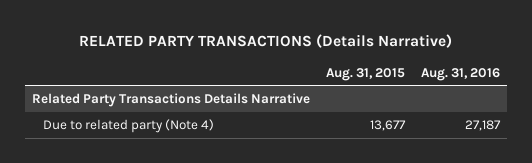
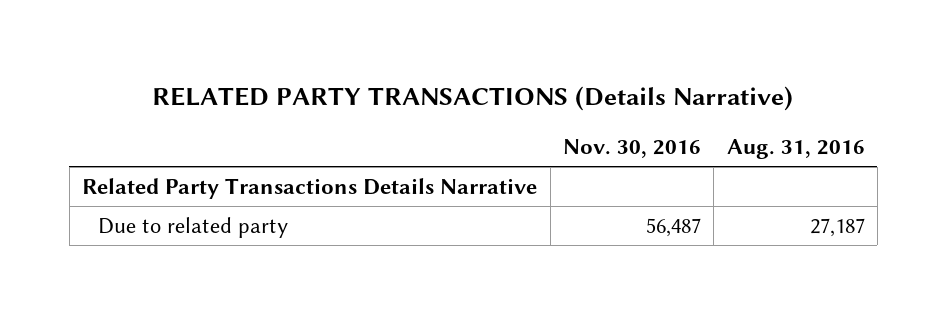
[325,67,405,81] Aug. 31, 2015 -> none
none -> [562,139,701,159] Nov. 30, 2016
[43,119,215,134] Due to related party (Note 4) -> [98,216,289,238] Due to related party

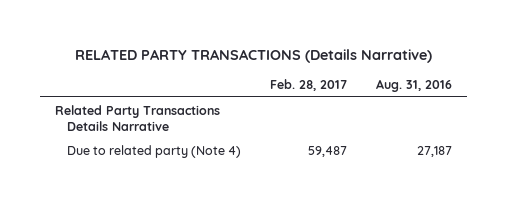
[562,139,701,159] Nov. 30, 2016 -> none
none -> [270,79,348,92] Feb. 28, 2017
[98,216,289,238] Due to related party -> [67,144,242,158] Due to related party (Note 4)

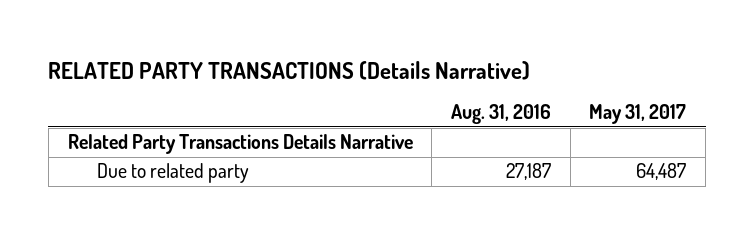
[270,79,348,92] Feb. 28, 2017 -> none
none -> [589,104,687,125] May 31, 2017
[67,144,242,158] Due to related party (Note 4) -> [96,163,249,184] Due to related party

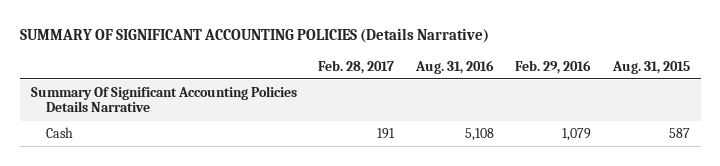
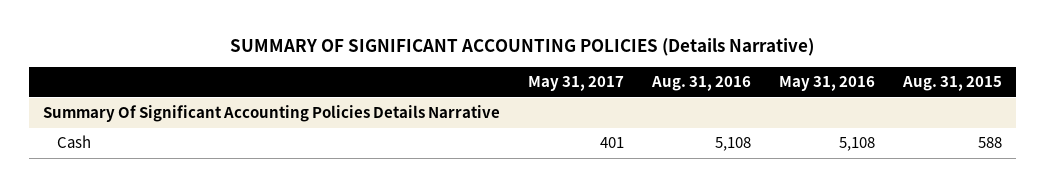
[318,59,395,74] Feb. 28, 2017 -> none
[515,59,592,74] Feb. 29, 2016 -> none
none -> [527,76,624,92] May 31, 2017
none -> [779,76,876,92] May 31, 2016
[668,128,690,139] 587 -> [978,137,1003,149] 588

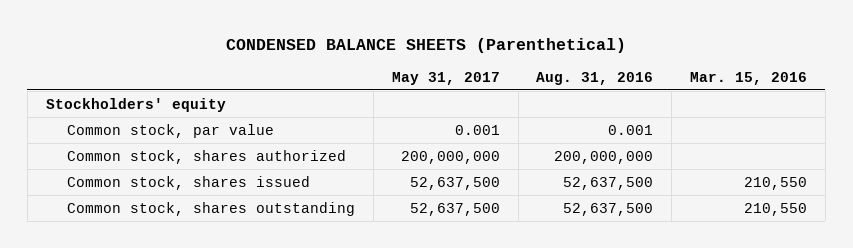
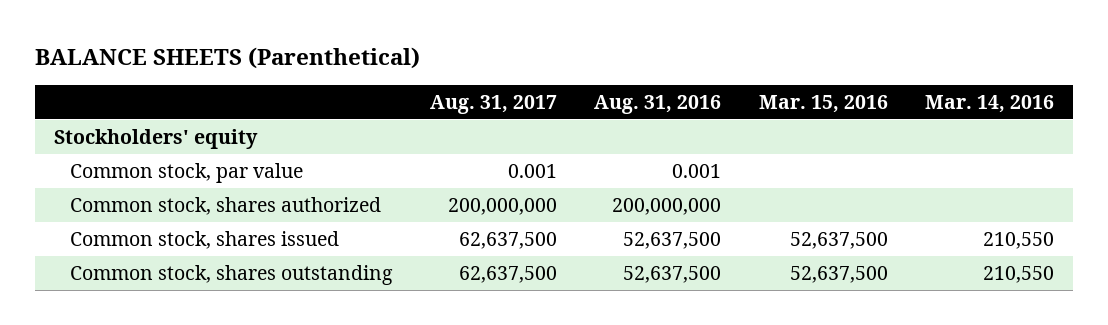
[226,37,627,53] CONDENSED BALANCE SHEETS (Parenthetical) -> [35,47,421,70] BALANCE SHEETS (Parenthetical)
[391,71,500,85] May 31, 2017 -> none
none -> [429,94,557,114] Aug. 31, 2017
none -> [925,94,1055,113] Mar. 14, 2016
[743,176,807,190] 210,550 -> [789,231,888,249] 52,637,500
[743,202,807,216] 210,550 -> [789,265,888,283] 52,637,500

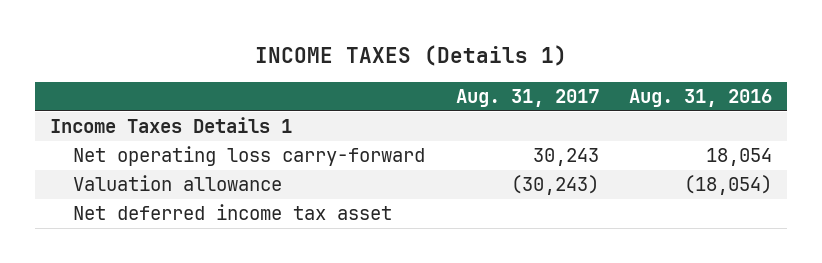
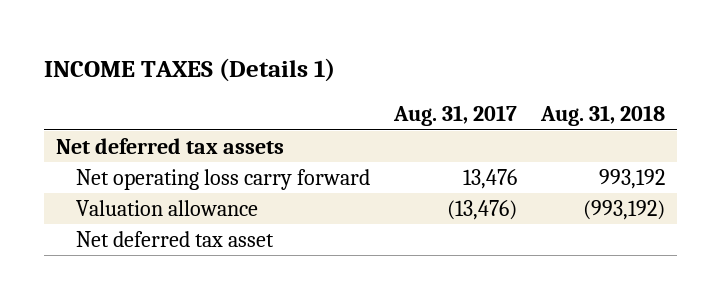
[629,88,773,107] Aug. 31, 2016 -> none
none -> [539,105,665,127] Aug. 31, 2018
[49,117,292,134] Income Taxes Details 1 -> none
none -> [56,137,285,154] Net deferred tax assets
[73,146,426,167] Net operating loss carry-forward -> [76,168,371,190] Net operating loss carry forward
[532,148,599,167] 30,243 -> [462,168,517,189] 13,476
[510,175,599,196] (30,243) -> [446,199,517,220] (13,476)
[73,204,393,221] Net deferred income tax asset -> [76,230,275,247] Net deferred tax asset

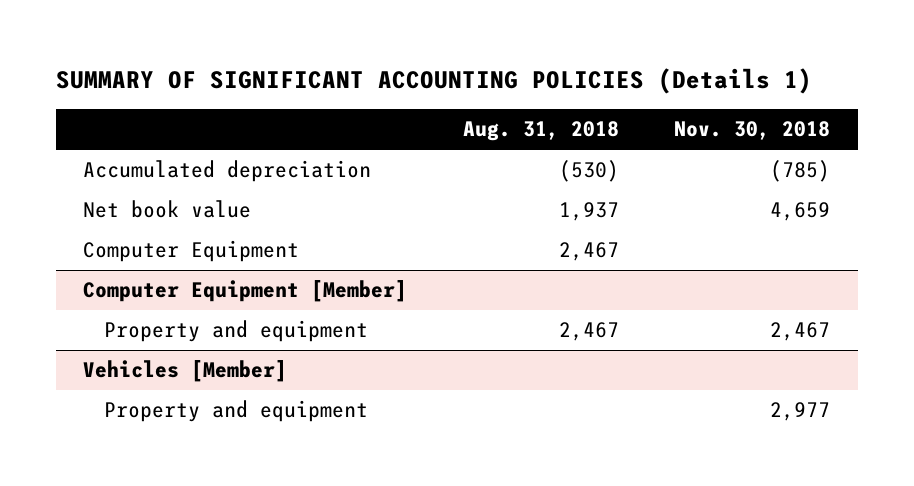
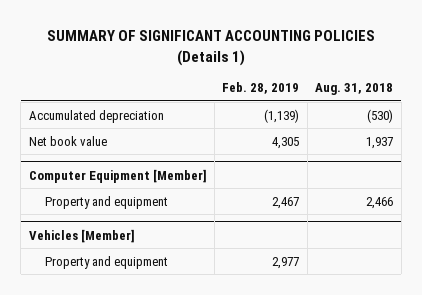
[674,121,831,141] Nov. 30, 2018 -> none
none -> [222,82,300,95] Feb. 28, 2019
[83,240,300,263] Computer Equipment -> none
[558,322,619,342] 2,467 -> [366,196,394,209] 2,466

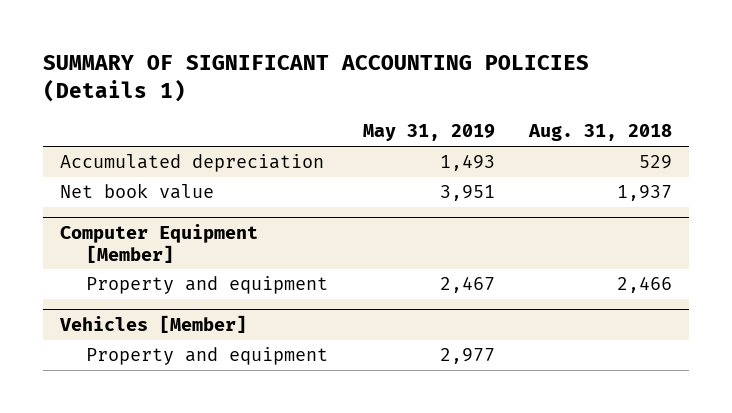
[222,82,300,95] Feb. 28, 2019 -> none
none -> [362,124,495,142] May 31, 2019
[367,108,394,123] (530) -> [639,155,673,170] 529

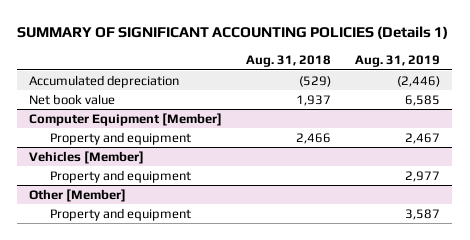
[362,124,495,142] May 31, 2019 -> none
none -> [355,55,441,68] Aug. 31, 2019
[639,155,673,170] 529 -> [299,75,332,87] (529)
none -> [29,188,127,202] Other [Member]
none -> [49,207,191,221] Property and equipment

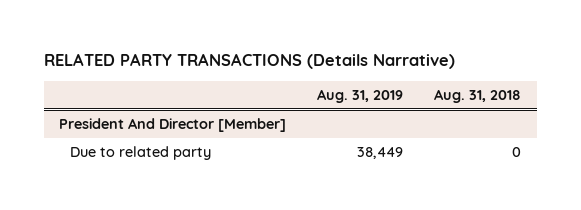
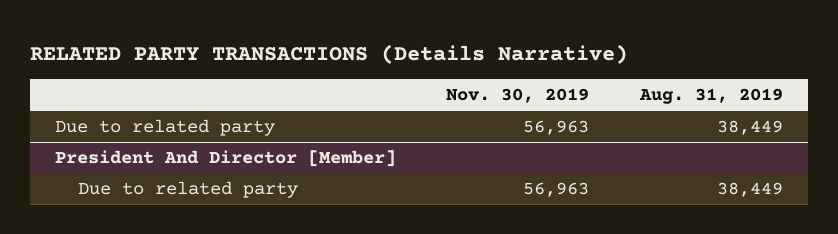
[434,88,522,103] Aug. 31, 2018 -> none
none -> [446,88,590,104] Nov. 30, 2019
none -> [55,119,276,137] Due to related party

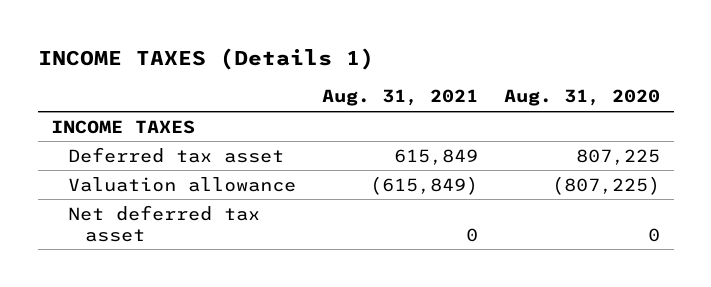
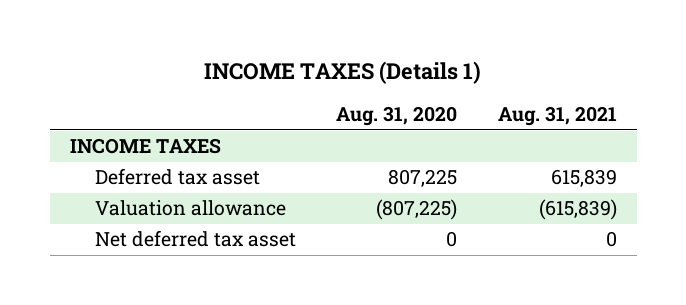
[394,148,479,165] 615,849 -> [550,169,617,188] 615,839
[370,175,479,195] (615,849) -> [538,199,617,221] (615,839)

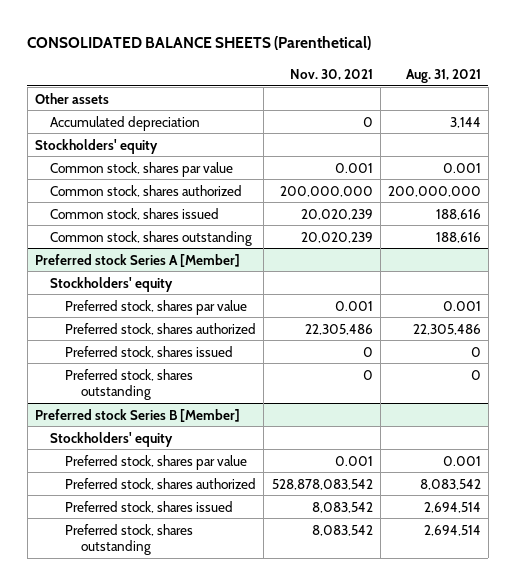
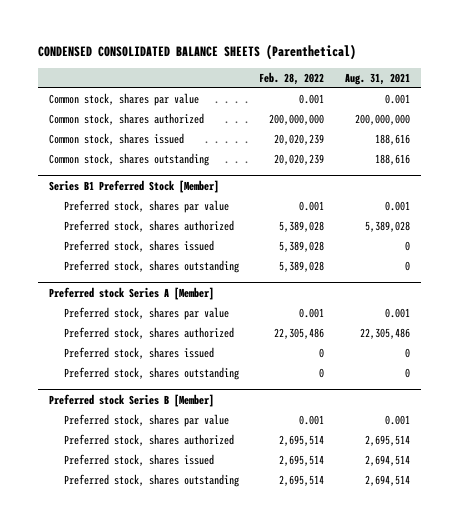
[27,36,372,51] CONSOLIDATED BALANCE SHEETS (Parenthetical) -> [38,44,357,61] CONDENSED CONSOLIDATED BALANCE SHEETS (Parenthetical)
[289,68,373,80] Nov. 30, 2021 -> none
none -> [259,71,325,85] Feb. 28, 2022
[34,92,109,104] Other assets -> none
[50,115,201,131] Accumulated depreciation -> none
[34,138,158,154] Stockholders' equity -> none
none -> [48,179,219,193] Series B1 Preferred Stock [Member]
none -> [63,199,229,213] Preferred stock, shares par value
none -> [63,219,234,232] Preferred stock, shares authorized
none -> [63,239,214,252] Preferred stock, shares issued
none -> [63,259,239,273] Preferred stock, shares outstanding
[50,276,174,292] Stockholders' equity -> none
[50,431,174,447] Stockholders' equity -> none
[419,478,481,490] 8,083,542 -> [365,434,411,446] 2,695,514

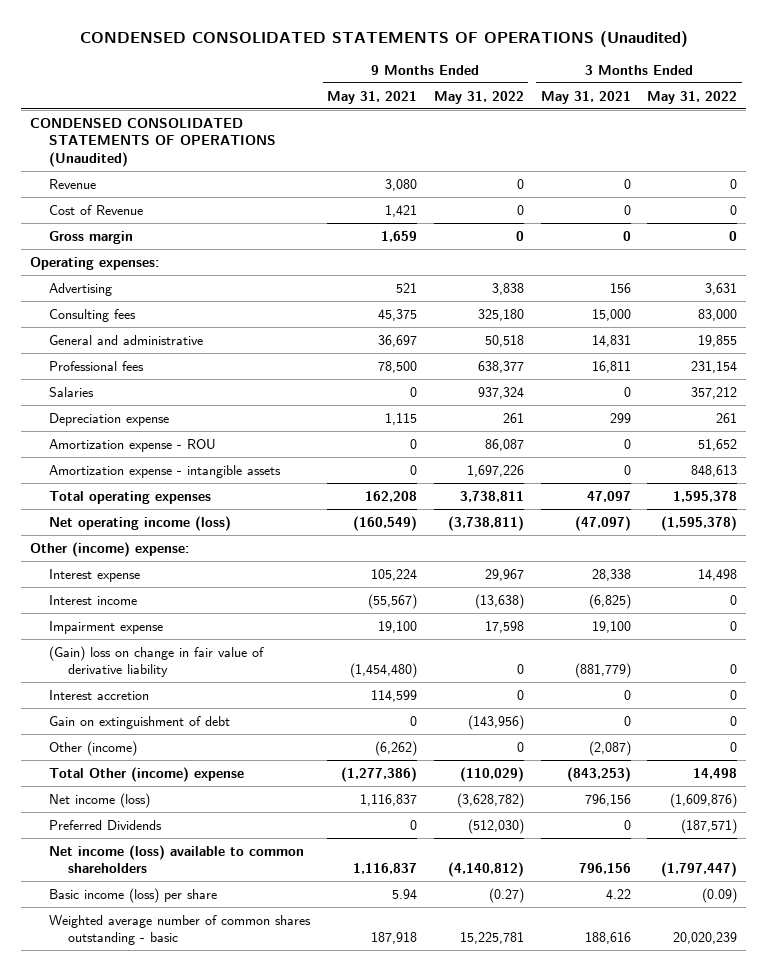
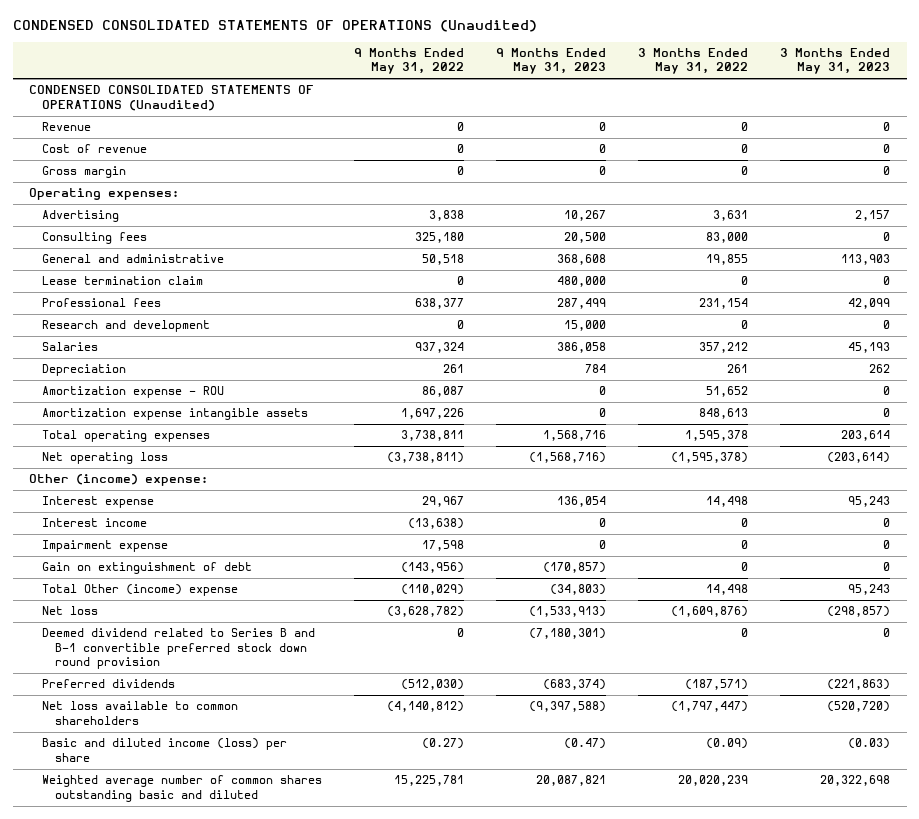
[326,90,417,104] May 31, 2021 -> none
[540,90,631,104] May 31, 2021 -> none
none -> [496,48,607,75] 9 Months Ended May 31, 2023
none -> [780,48,891,75] 3 Months Ended May 31, 2023
[49,204,144,215] Cost of Revenue -> [41,144,147,154] Cost of revenue
none -> [41,276,203,286] Lease termination claim
none -> [41,320,210,333] Research and development
[49,412,170,426] Depreciation expense -> [41,364,126,377] Depreciation
[49,464,282,478] Amortization expense - intangible assets -> [41,408,308,421] Amortization expense intangible assets
[49,515,232,531] Net operating income (loss) -> [41,452,168,465] Net operating loss
[49,645,265,678] (Gain) loss on change in fair value of derivative liability -> none
[49,689,150,700] Interest accretion -> none
[49,740,138,756] Other (income) -> none
[49,792,151,808] Net income (loss) -> [41,606,98,616] Net loss
none -> [41,628,315,670] Deemed dividend related to Series B and B-1 convertible preferred stock down round provision
[49,819,163,830] Preferred Dividends -> [41,679,175,689] Preferred dividends
[49,844,305,874] Net income (loss) available to common shareholders -> [41,701,238,725] Net loss available to common shareholders
[49,887,218,903] Basic income (loss) per share -> [41,738,287,762] Basic and diluted income (loss) per share
[49,914,312,946] Weighted average number of common shares outstanding - basic -> [41,775,322,802] Weighted average number of common shares outstanding basic and diluted

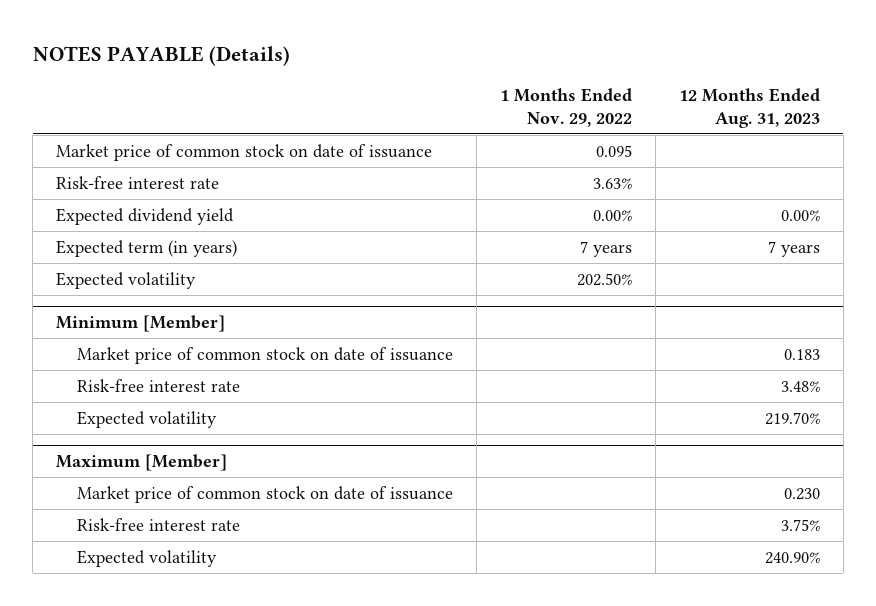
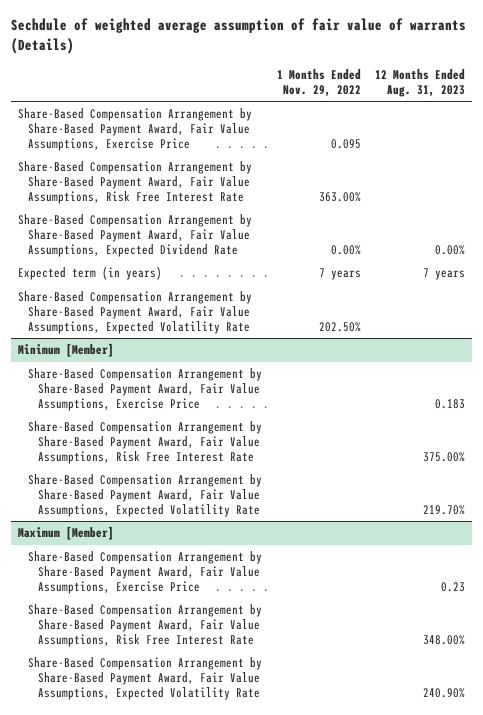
[32,46,290,67] NOTES PAYABLE (Details) -> [10,18,466,54] Sechdule of weighted average assumption of fair value of warrants (Details)
[56,143,433,161] Market price of common stock on date of issuance -> [18,108,253,151] Share-Based Compensation Arrangement by Share-Based Payment Award, Fair Value Assumptions, Exercise Price
[56,175,220,189] Risk-free interest rate -> [18,161,253,204] Share-Based Compensation Arrangement by Share-Based Payment Award, Fair Value Assumptions, Risk Free Interest Rate
[592,177,632,189] 3.63% -> [318,191,361,202] 363.00%
[56,207,235,225] Expected dividend yield -> [18,214,253,257] Share-Based Compensation Arrangement by Share-Based Payment Award, Fair Value Assumptions, Expected Dividend Rate
[56,271,197,289] Expected volatility -> [18,291,253,334] Share-Based Compensation Arrangement by Share-Based Payment Award, Fair Value Assumptions, Expected Volatility Rate
[76,346,453,364] Market price of common stock on date of issuance -> [28,368,263,411] Share-Based Compensation Arrangement by Share-Based Payment Award, Fair Value Assumptions, Exercise Price
[76,378,240,392] Risk-free interest rate -> [28,421,263,464] Share-Based Compensation Arrangement by Share-Based Payment Award, Fair Value Assumptions, Risk Free Interest Rate
[780,380,820,392] 3.48% -> [423,451,466,462] 375.00%
[76,410,217,428] Expected volatility -> [28,474,263,517] Share-Based Compensation Arrangement by Share-Based Payment Award, Fair Value Assumptions, Expected Volatility Rate
[76,485,453,503] Market price of common stock on date of issuance -> none
none -> [28,551,263,594] Share-Based Compensation Arrangement by Share-Based Payment Award, Fair Value Assumptions, Exercise Price
[76,517,240,531] Risk-free interest rate -> [28,604,263,647] Share-Based Compensation Arrangement by Share-Based Payment Award, Fair Value Assumptions, Risk Free Interest Rate
[780,518,820,531] 3.75% -> [423,634,466,645] 348.00%
[76,549,217,567] Expected volatility -> [28,657,263,700] Share-Based Compensation Arrangement by Share-Based Payment Award, Fair Value Assumptions, Expected Volatility Rate

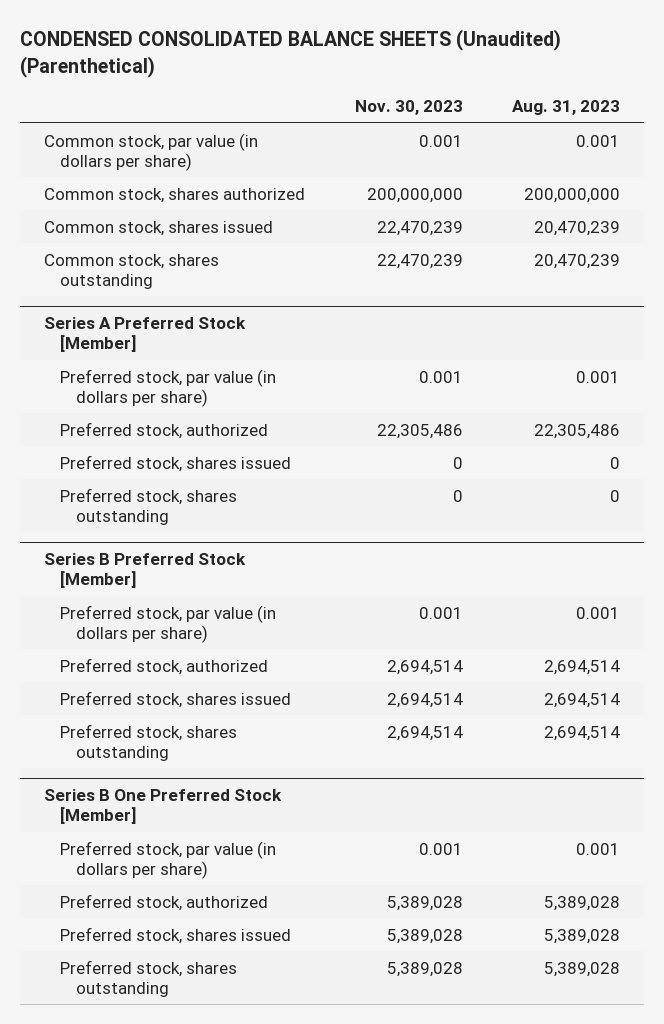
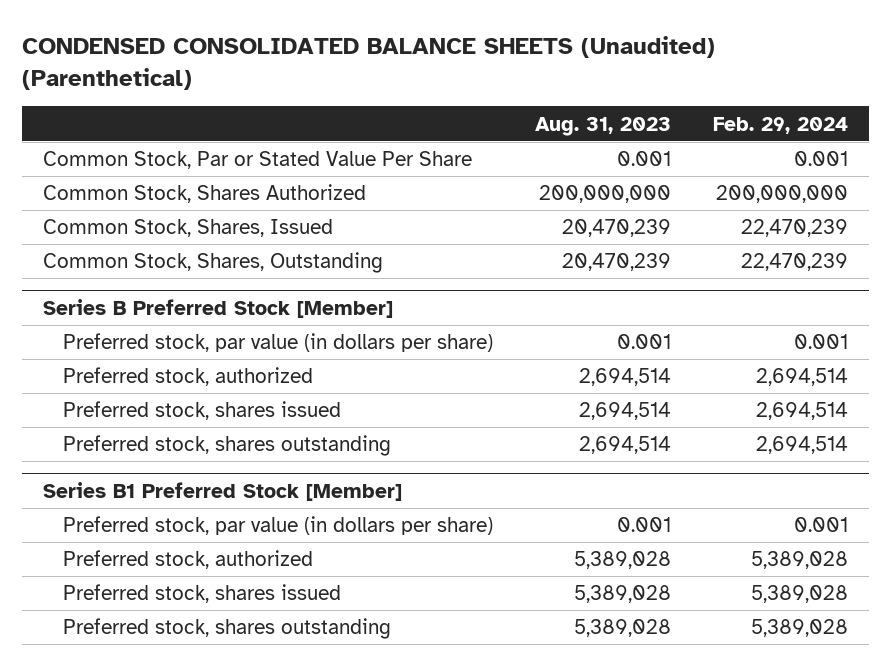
[354,100,463,116] Nov. 30, 2023 -> none
none -> [713,116,849,134] Feb. 29, 2024
[44,316,247,353] Series A Preferred Stock [Member] -> none
[60,368,277,407] Preferred stock, par value (in dollars per share) -> none
[60,421,269,439] Preferred stock, authorized -> none
[60,454,292,472] Preferred stock, shares issued -> none
[60,487,238,525] Preferred stock, shares outstanding -> none
[44,132,259,171] Common stock, par value (in dollars per share) -> [42,151,472,170] Common Stock, Par or Stated Value Per Share
[44,187,306,203] Common stock, shares authorized -> [42,184,366,204] Common Stock, Shares Authorized
[44,220,274,236] Common stock, shares issued -> [42,219,333,238] Common Stock, Shares, Issued
[44,253,220,289] Common stock, shares outstanding -> [42,252,383,274] Common Stock, Shares, Outstanding
[44,788,283,825] Series B One Preferred Stock [Member] -> [42,481,402,501] Series B1 Preferred Stock [Member]

